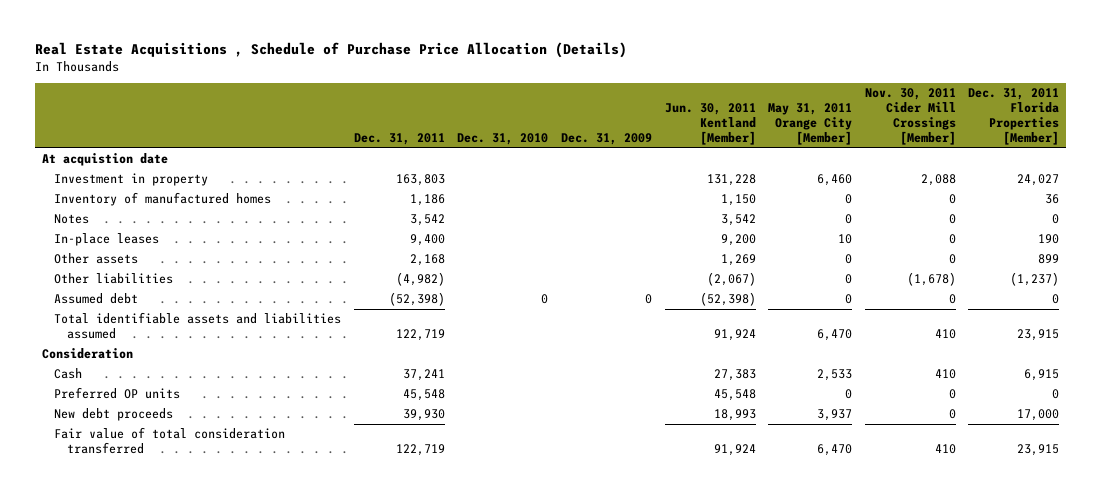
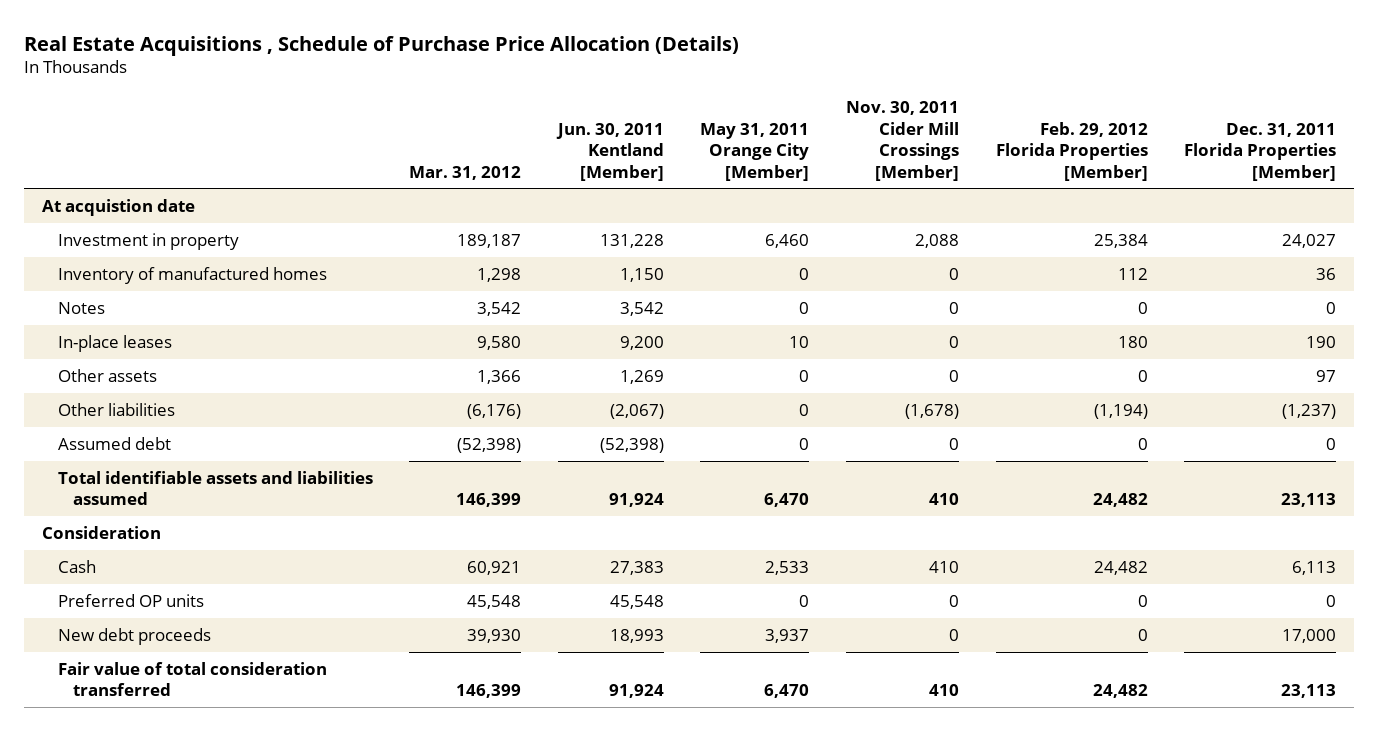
[353,133,445,146] Dec. 31, 2011 -> none
[457,133,549,146] Dec. 31, 2010 -> none
[560,133,652,146] Dec. 31, 2009 -> none
none -> [409,165,522,180] Mar. 31, 2012
none -> [995,121,1148,181] Feb. 29, 2012 Florida Properties [Member]
[1038,254,1060,265] 899 -> [1316,369,1337,382] 97
[1017,329,1060,342] 23,915 -> [1281,493,1337,508] 23,113
[1024,369,1060,382] 6,915 -> [1292,560,1337,575] 6,113
[1017,444,1060,457] 23,915 -> [1281,684,1337,699] 23,113

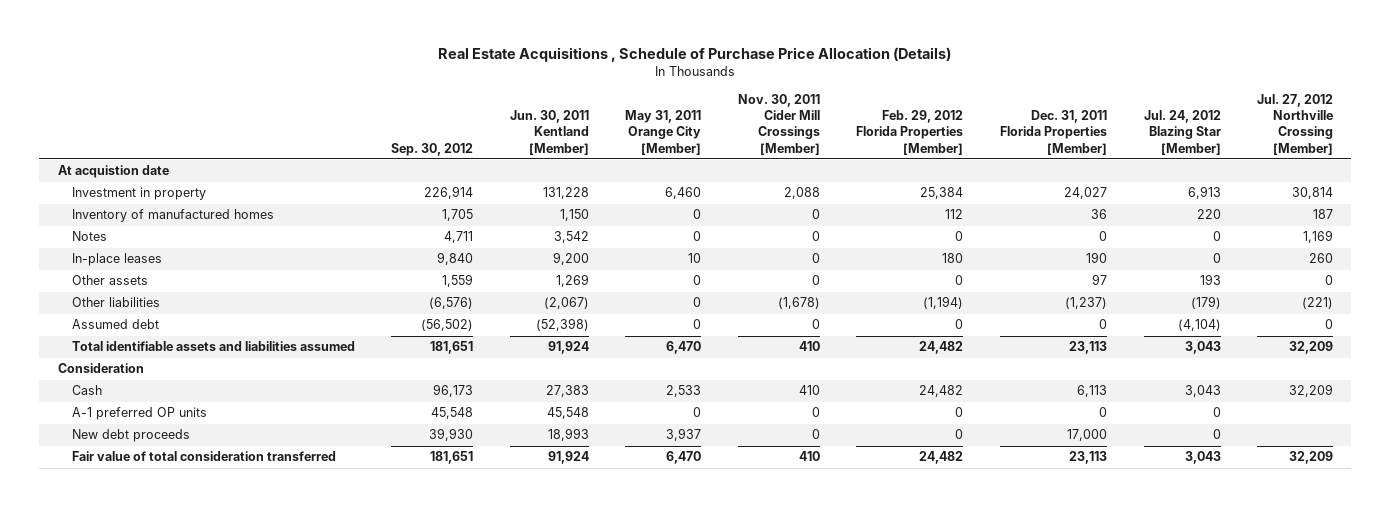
[409,165,522,180] Mar. 31, 2012 -> none
none -> [391,142,474,156] Sep. 30, 2012
none -> [1143,110,1221,155] Jul. 24, 2012 Blazing Star [Member]
none -> [1257,94,1334,155] Jul. 27, 2012 Northville Crossing [Member]
[57,593,204,607] Preferred OP units -> [71,407,207,421] A-1 preferred OP units

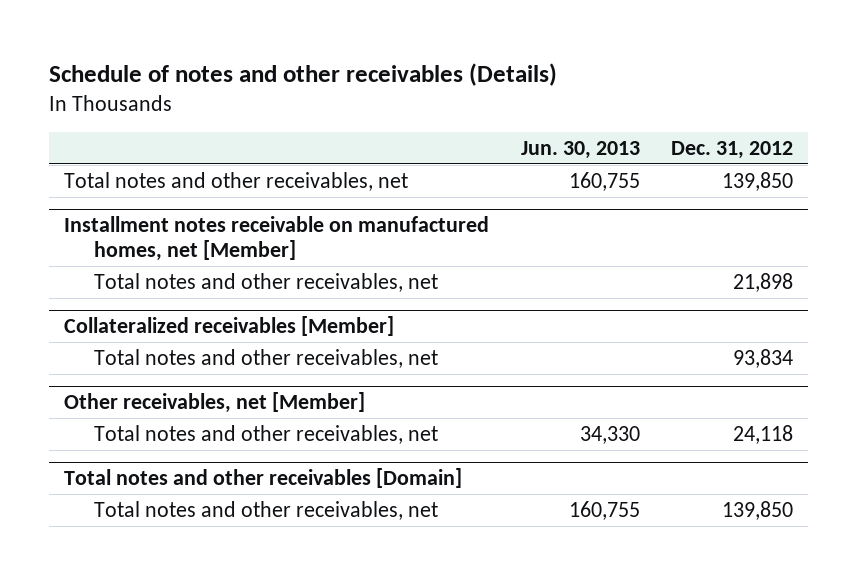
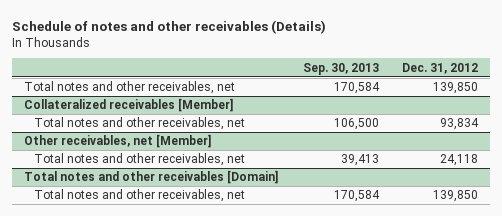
[520,140,640,159] Jun. 30, 2013 -> none
none -> [302,62,379,75] Sep. 30, 2013
[64,216,490,262] Installment notes receivable on manufactured homes, net [Member] -> none
[94,272,439,292] Total notes and other receivables, net -> none

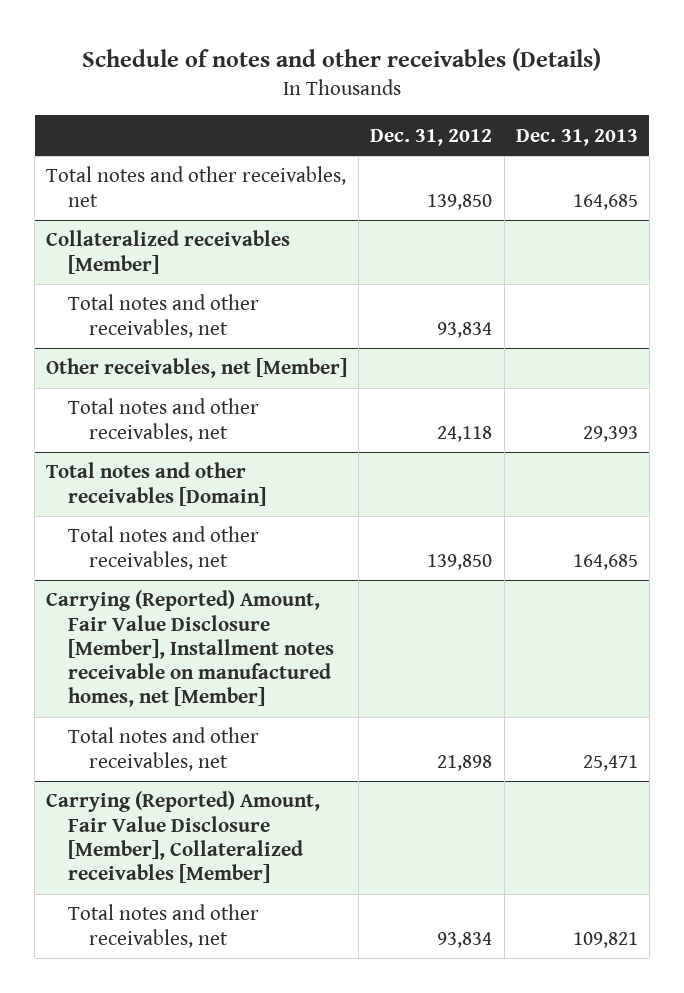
[302,62,379,75] Sep. 30, 2013 -> none
none -> [515,128,638,146] Dec. 31, 2013
none -> [46,590,334,708] Carrying (Reported) Amount, Fair Value Disclosure [Member], Installment notes receivable on manufactured homes, net [Member]
none -> [67,727,259,771] Total notes and other receivables, net
none -> [46,791,321,884] Carrying (Reported) Amount, Fair Value Disclosure [Member], Collateralized receivables [Member]
none -> [67,904,259,948] Total notes and other receivables, net

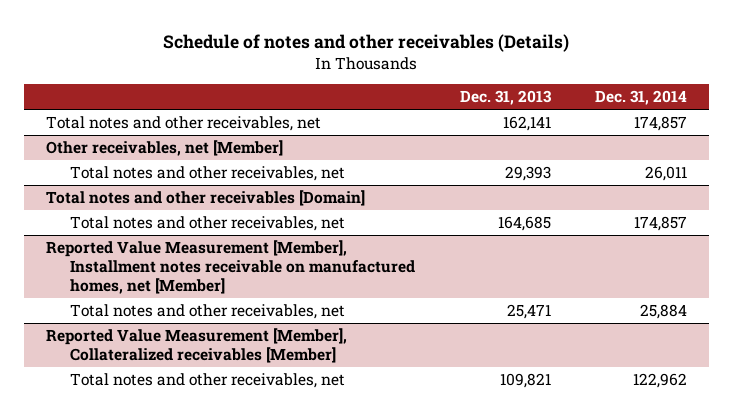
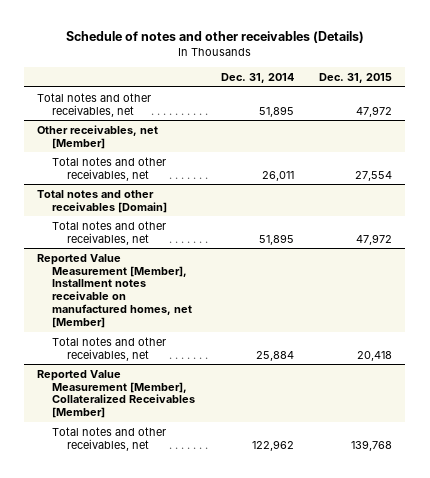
[459,90,552,106] Dec. 31, 2013 -> none
none -> [319,72,393,83] Dec. 31, 2015
[633,116,687,132] 174,857 -> [258,105,294,117] 51,895
[633,216,687,232] 174,857 -> [258,233,294,245] 51,895
[46,328,348,363] Reported Value Measurement [Member], Collateralized receivables [Member] -> [37,369,196,419] Reported Value Measurement [Member], Collateralized Receivables [Member]

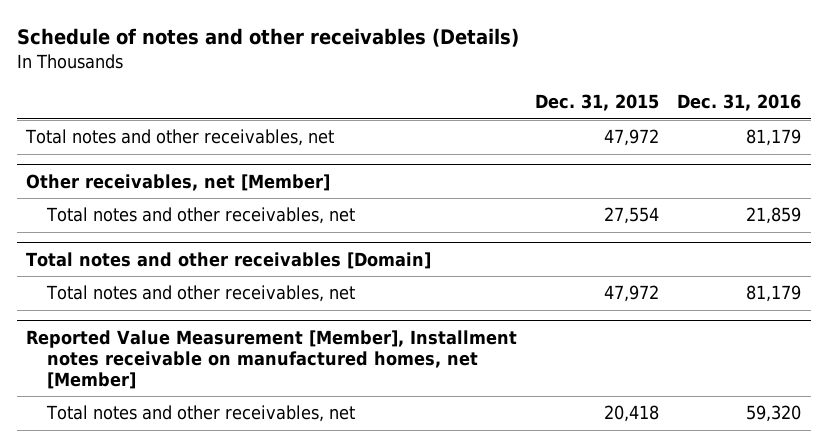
[220,72,294,83] Dec. 31, 2014 -> none
none -> [677,94,802,112] Dec. 31, 2016
[37,369,196,419] Reported Value Measurement [Member], Collateralized Receivables [Member] -> none
[52,426,167,451] Total notes and other receivables, net -> none

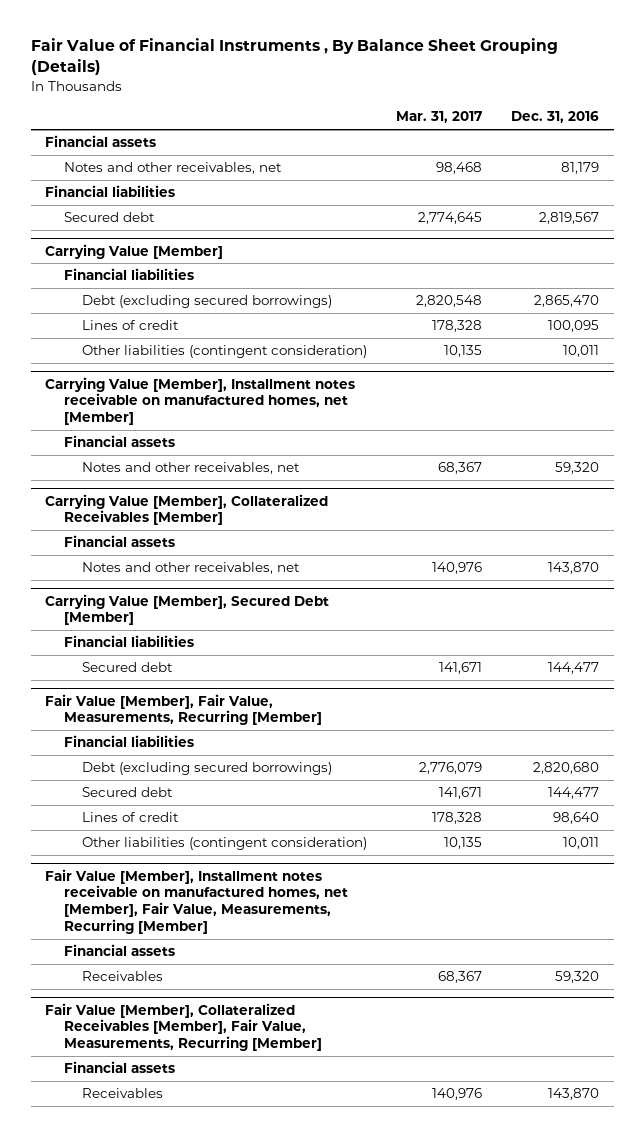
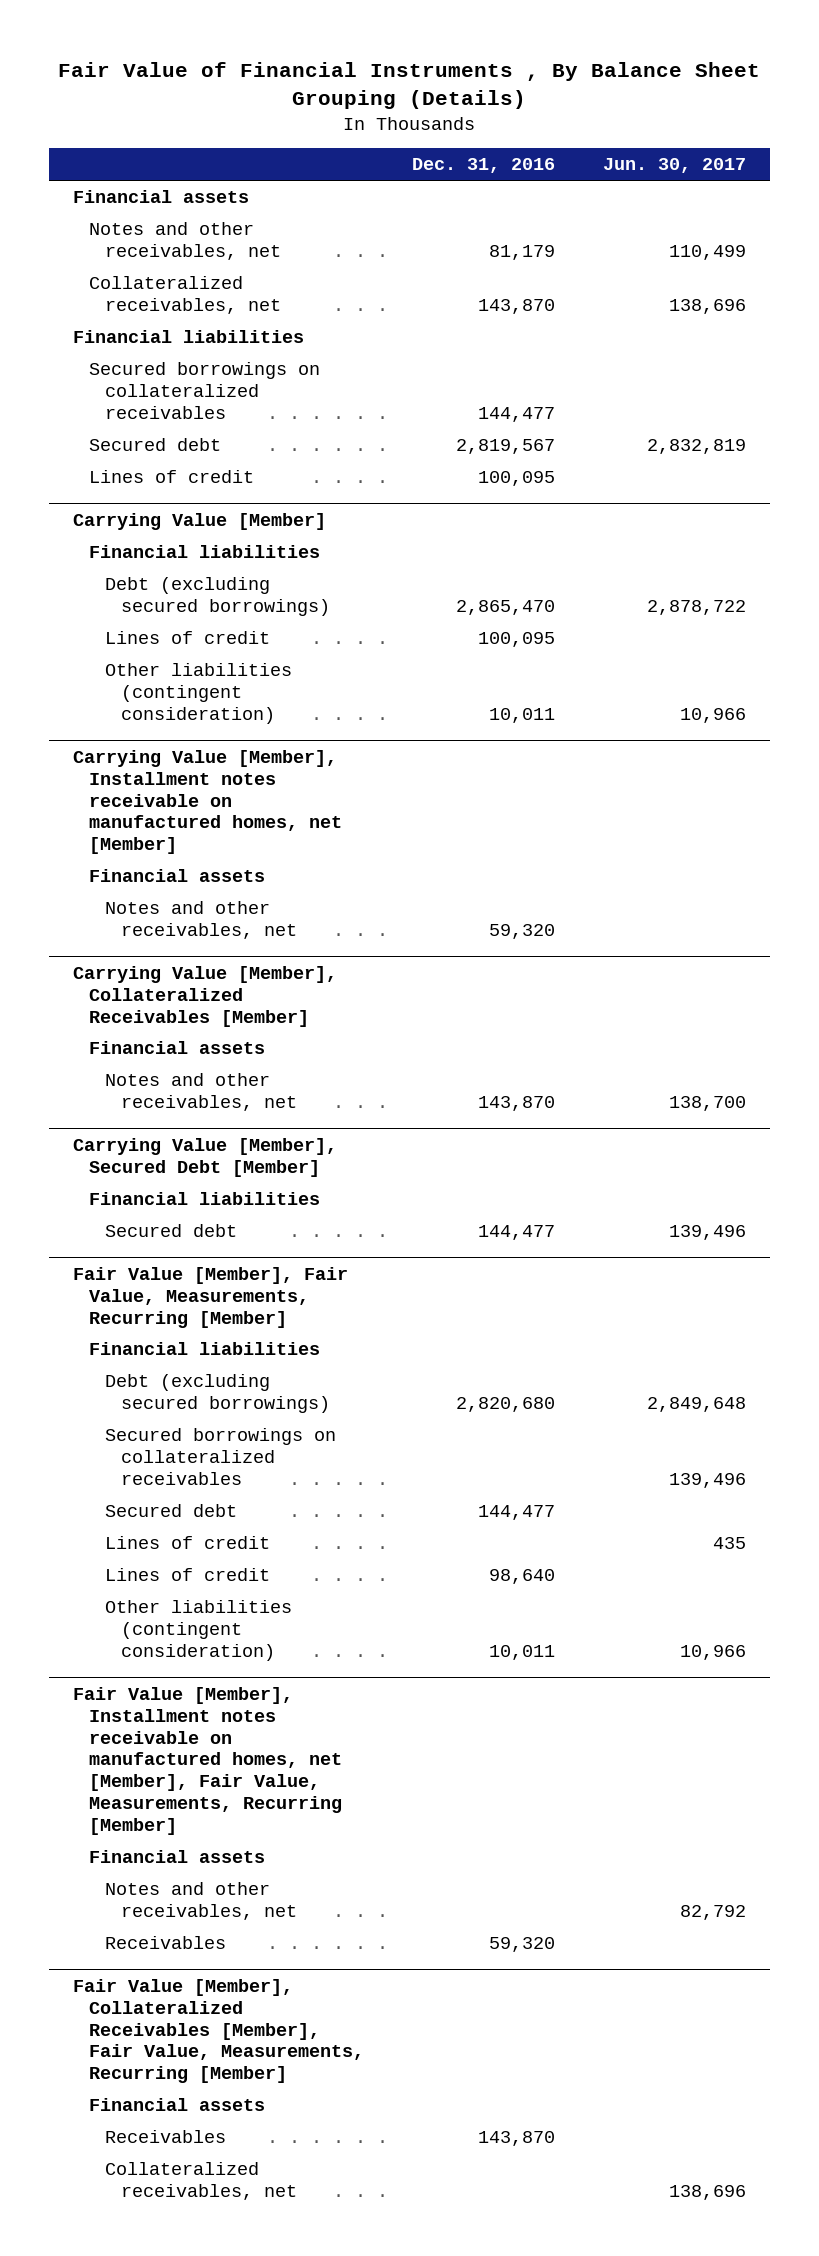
[396,111,483,124] Mar. 31, 2017 -> none
none -> [603,158,747,174] Jun. 30, 2017
none -> [88,275,281,314] Collateralized receivables, net
none -> [88,361,320,419] Secured borrowings on collateralized receivables
none -> [88,469,254,483] Lines of credit
none -> [104,1427,336,1485] Secured borrowings on collateralized receivables
none -> [104,1535,270,1549] Lines of credit
none -> [104,1881,297,1920] Notes and other receivables, net
none -> [104,2161,297,2200] Collateralized receivables, net

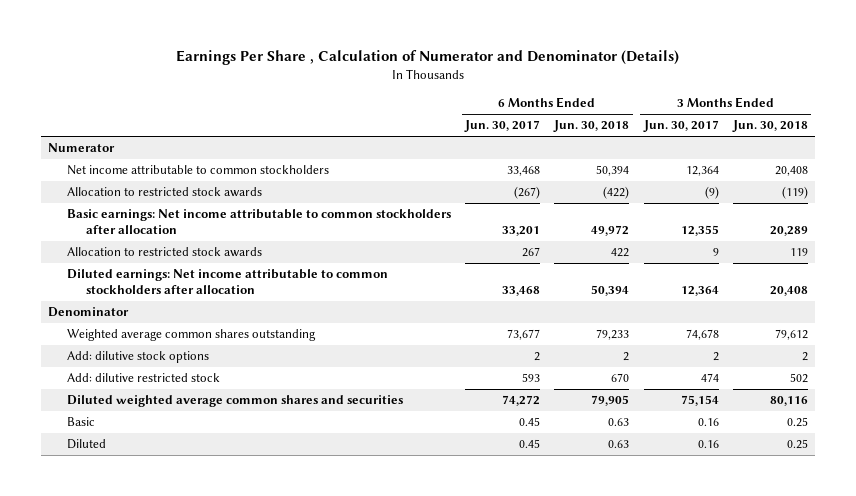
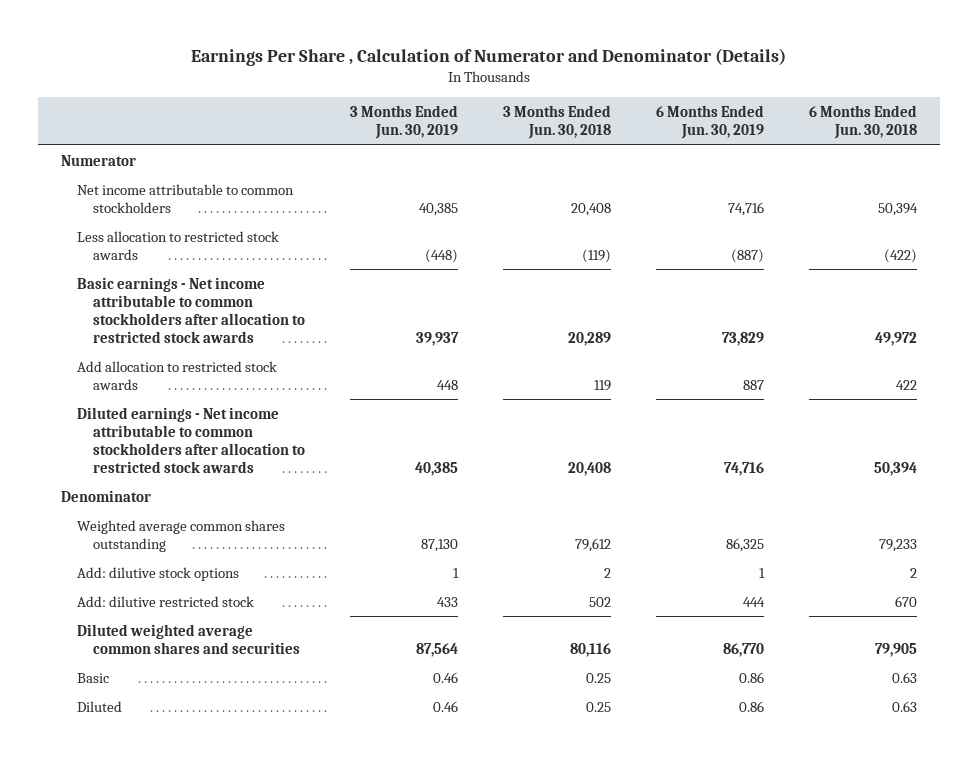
[464,120,541,133] Jun. 30, 2017 -> none
[642,120,719,133] Jun. 30, 2017 -> none
none -> [350,105,459,140] 3 Months Ended Jun. 30, 2019
none -> [656,105,765,140] 6 Months Ended Jun. 30, 2019
[66,187,262,198] Allocation to restricted stock awards -> [76,230,279,260] Less allocation to restricted stock awards
[66,209,451,234] Basic earnings: Net income attributable to common stockholders after allocation -> [76,276,305,343] Basic earnings - Net income attributable to common stockholders after allocation to restricted stock awards
[66,247,262,258] Allocation to restricted stock awards -> [76,360,277,390] Add allocation to restricted stock awards
[66,269,388,294] Diluted earnings: Net income attributable to common stockholders after allocation -> [76,406,305,473] Diluted earnings - Net income attributable to common stockholders after allocation to restricted stock awards

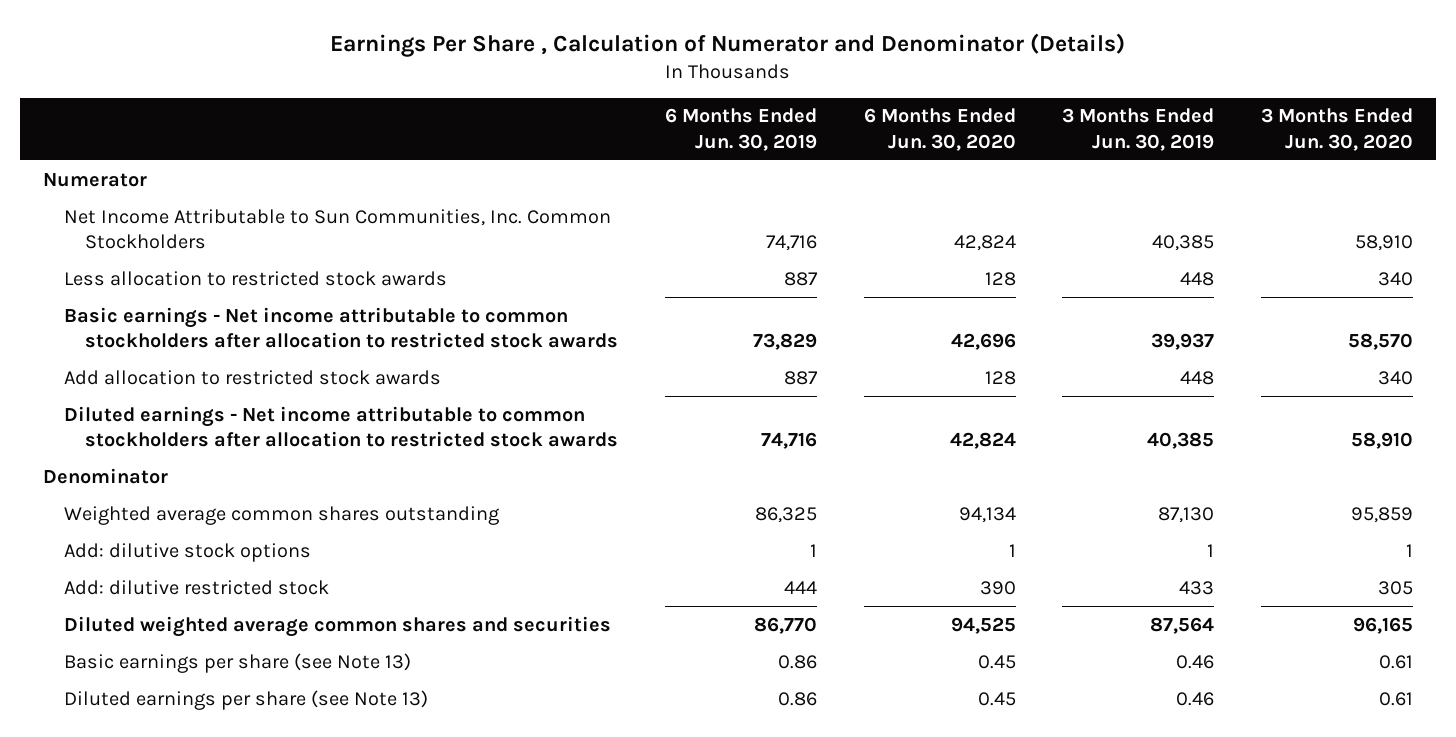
[503,105,612,140] 3 Months Ended Jun. 30, 2018 -> none
[809,105,918,140] 6 Months Ended Jun. 30, 2018 -> none
none -> [863,108,1016,151] 6 Months Ended Jun. 30, 2020
none -> [1260,108,1413,151] 3 Months Ended Jun. 30, 2020
[76,183,294,213] Net income attributable to common stockholders -> [64,208,612,249] Net Income Attributable to Sun Communities, Inc. Common Stockholders
[425,248,459,263] (448) -> [1180,271,1215,286] 448
[731,248,765,263] (887) -> [784,271,819,286] 887
[76,672,109,683] Basic -> [64,652,412,673] Basic earnings per share (see Note 13)
[76,700,122,712] Diluted -> [64,689,429,710] Diluted earnings per share (see Note 13)

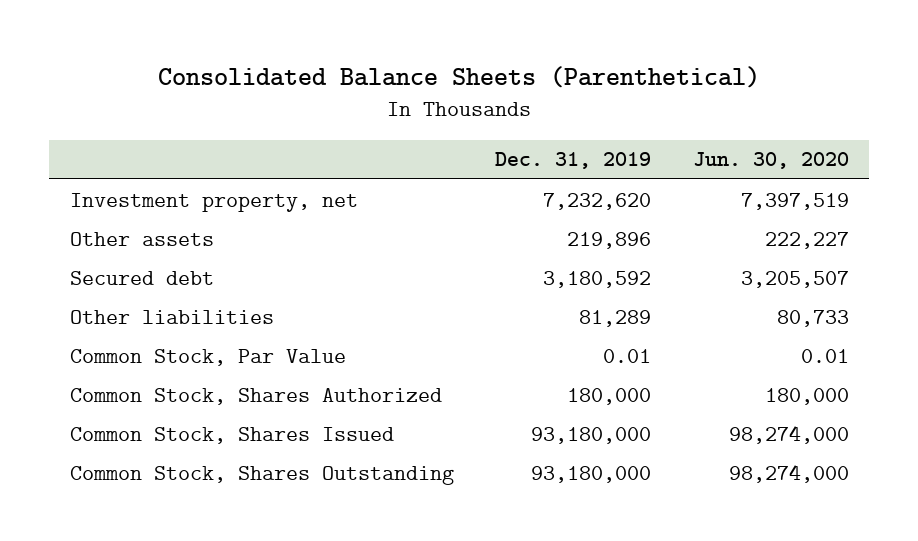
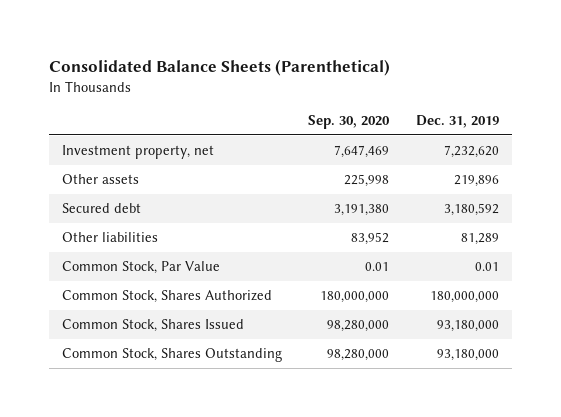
[692,152,849,170] Jun. 30, 2020 -> none
none -> [308,115,391,130] Sep. 30, 2020
[567,387,652,405] 180,000 -> [429,291,499,304] 180,000,000

